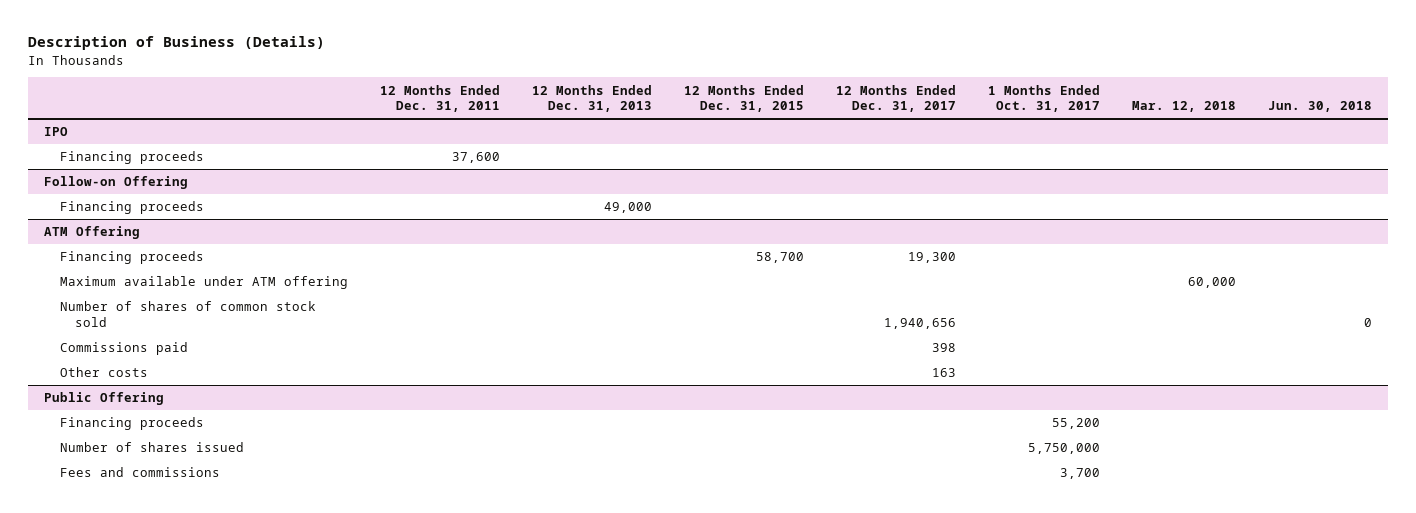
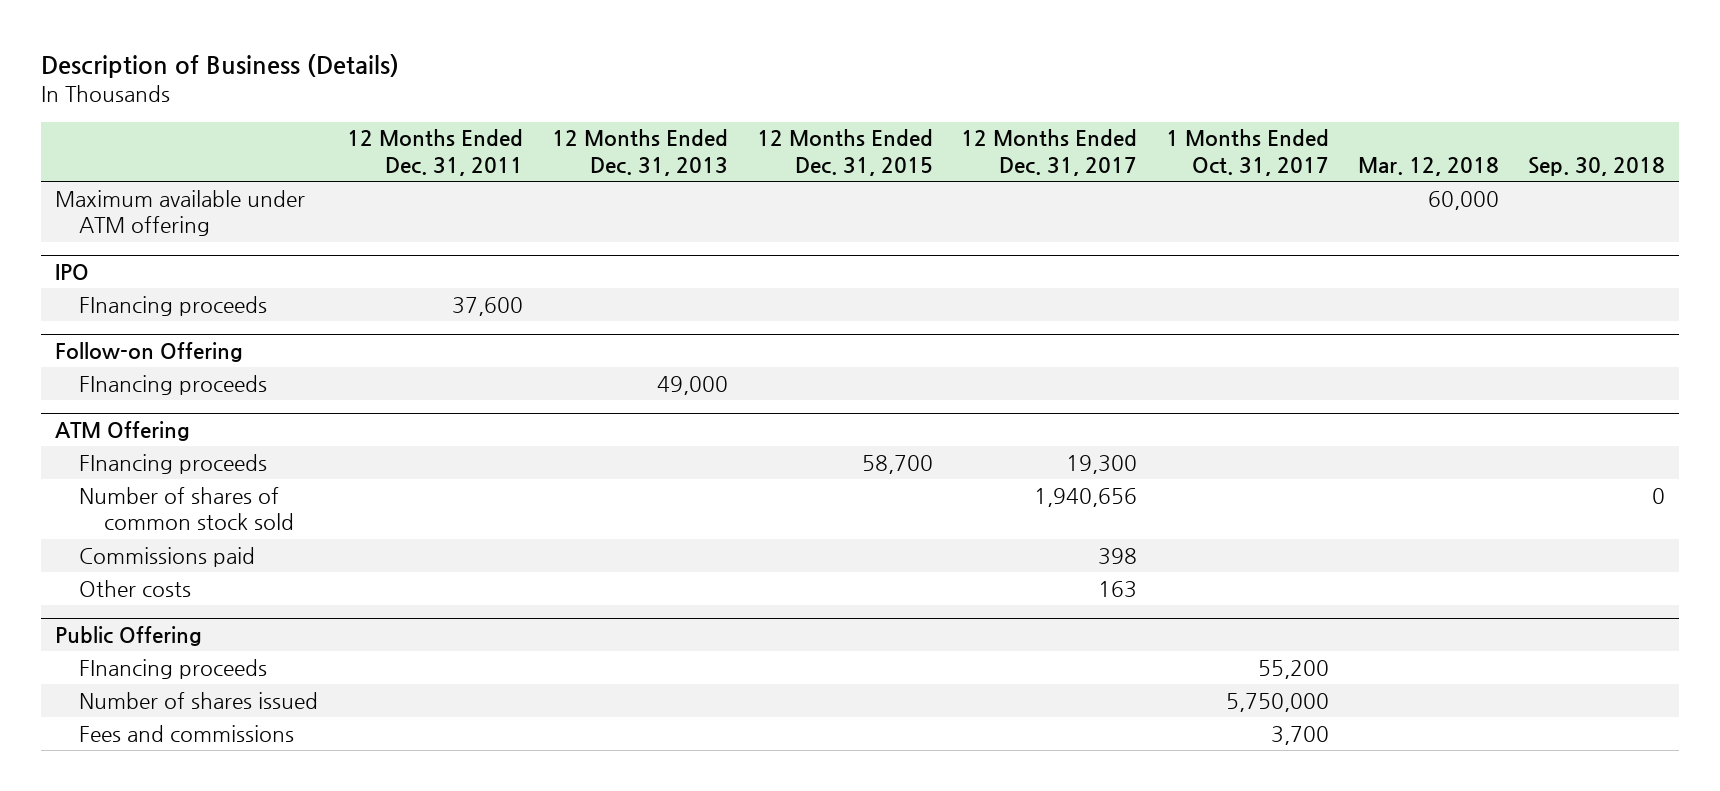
[1268,101,1373,113] Jun. 30, 2018 -> none
none -> [1527,157,1665,177] Sep. 30, 2018
none -> [55,189,306,237] Maximum available under ATM offering
[59,151,204,165] Financing proceeds -> [79,295,268,316] FInancing proceeds
[59,201,204,215] Financing proceeds -> [79,374,268,395] FInancing proceeds
[59,276,348,290] Maximum available under ATM offering -> none
[59,251,204,265] Financing proceeds -> [79,453,268,474] FInancing proceeds
[59,417,204,431] Financing proceeds -> [79,658,268,679] FInancing proceeds

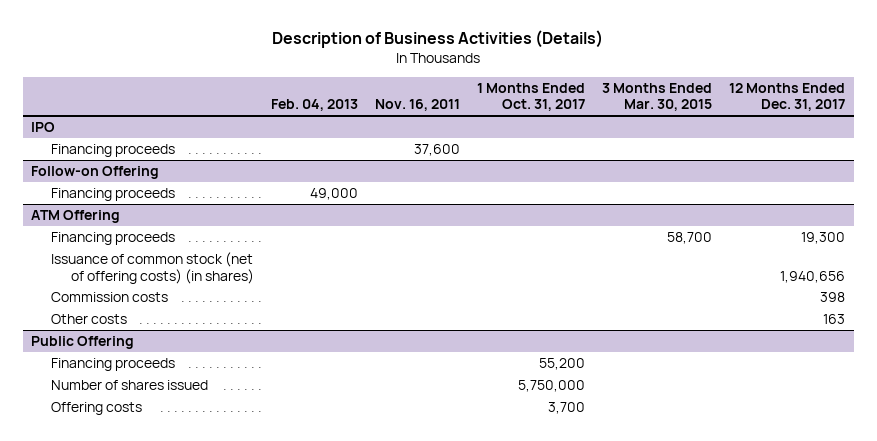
[40,53,399,78] Description of Business (Details) -> [272,30,604,49] Description of Business Activities (Details)
[347,129,524,177] 12 Months Ended Dec. 31, 2011 -> none
[551,129,728,177] 12 Months Ended Dec. 31, 2013 -> none
[756,129,933,177] 12 Months Ended Dec. 31, 2015 -> none
[1357,157,1499,177] Mar. 12, 2018 -> none
[1527,157,1665,177] Sep. 30, 2018 -> none
none -> [270,99,358,112] Feb. 04, 2013
none -> [375,99,461,112] Nov. 16, 2011
none -> [602,82,713,112] 3 Months Ended Mar. 30, 2015
[55,189,306,237] Maximum available under ATM offering -> none
[79,295,268,316] FInancing proceeds -> [51,143,176,157] Financing proceeds
[79,374,268,395] FInancing proceeds -> [51,187,176,201] Financing proceeds
[79,453,268,474] FInancing proceeds -> [51,231,176,245] Financing proceeds
[79,486,294,531] Number of shares of common stock sold -> [51,251,254,284] Issuance of common stock (net of offering costs) (in shares)
[79,546,256,567] Commissions paid -> [51,291,169,302] Commission costs
[79,658,268,679] FInancing proceeds -> [51,357,176,371] Financing proceeds
[79,724,295,742] Fees and commissions -> none
none -> [51,401,143,415] Offering costs

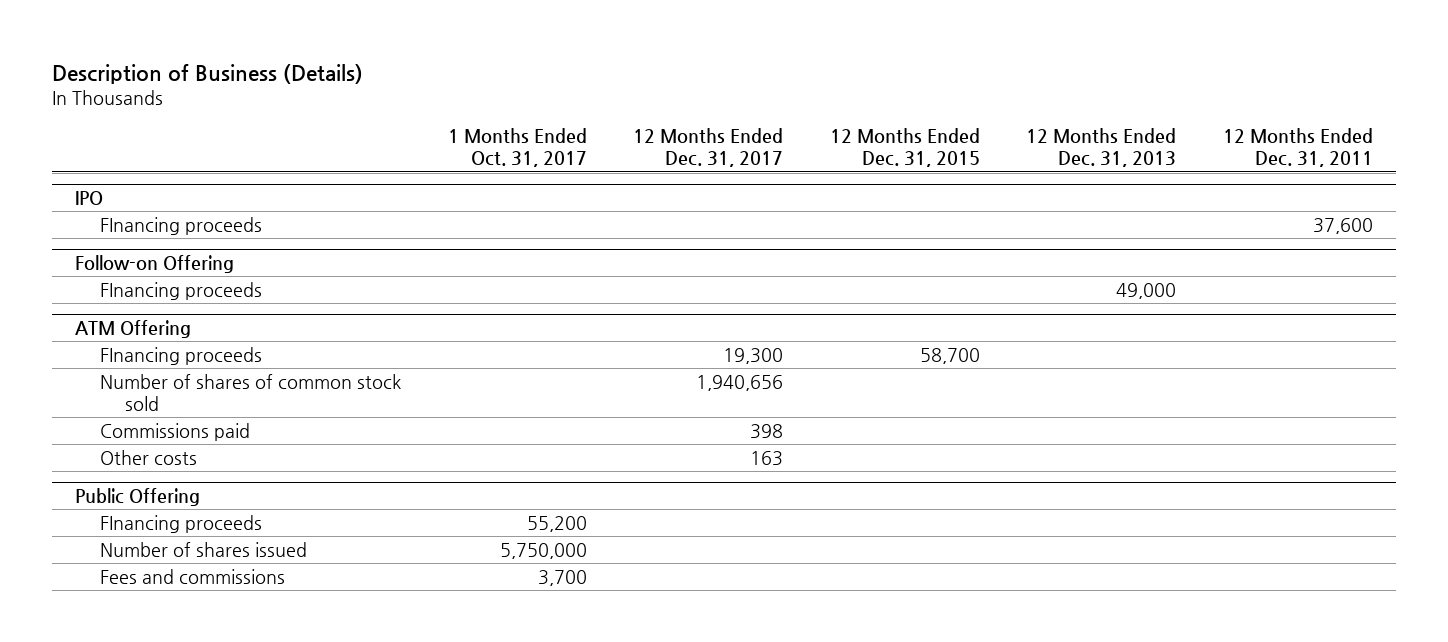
[272,30,604,49] Description of Business Activities (Details) -> [52,64,364,85] Description of Business (Details)
[270,99,358,112] Feb. 04, 2013 -> none
[375,99,461,112] Nov. 16, 2011 -> none
[602,82,713,112] 3 Months Ended Mar. 30, 2015 -> none
none -> [829,128,980,168] 12 Months Ended Dec. 31, 2015
none -> [1026,128,1177,168] 12 Months Ended Dec. 31, 2013
none -> [1222,128,1373,168] 12 Months Ended Dec. 31, 2011
[51,143,176,157] Financing proceeds -> [100,217,263,236] FInancing proceeds
[51,187,176,201] Financing proceeds -> [100,282,263,301] FInancing proceeds
[51,231,176,245] Financing proceeds -> [100,347,263,366] FInancing proceeds
[51,251,254,284] Issuance of common stock (net of offering costs) (in shares) -> [100,374,402,412] Number of shares of common stock sold
[51,291,169,302] Commission costs -> [100,423,251,442] Commissions paid
[51,357,176,371] Financing proceeds -> [100,515,263,534] FInancing proceeds
[51,401,143,415] Offering costs -> none
none -> [100,569,286,585] Fees and commissions

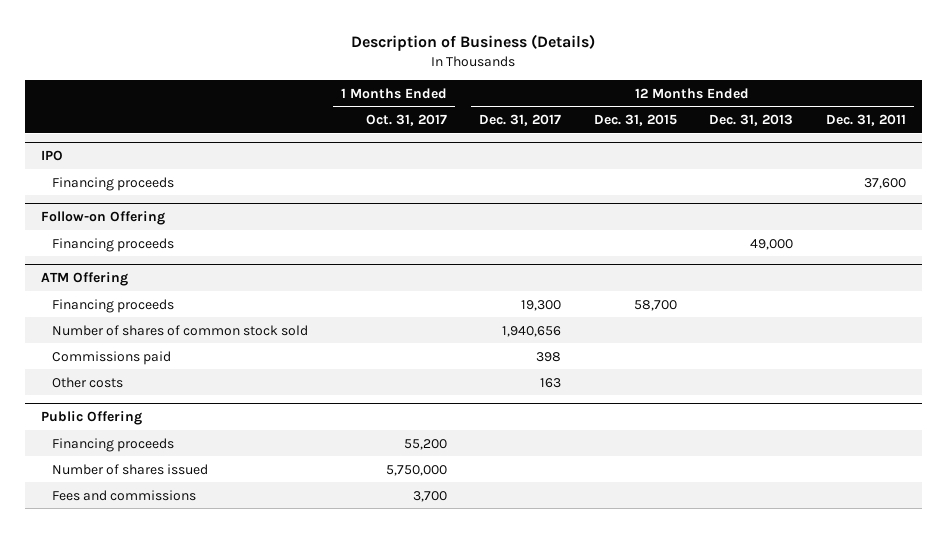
[100,217,263,236] FInancing proceeds -> [52,176,175,191] Financing proceeds
[100,282,263,301] FInancing proceeds -> [52,237,175,252] Financing proceeds
[100,347,263,366] FInancing proceeds -> [52,298,175,313] Financing proceeds
[100,515,263,534] FInancing proceeds -> [52,437,175,452] Financing proceeds

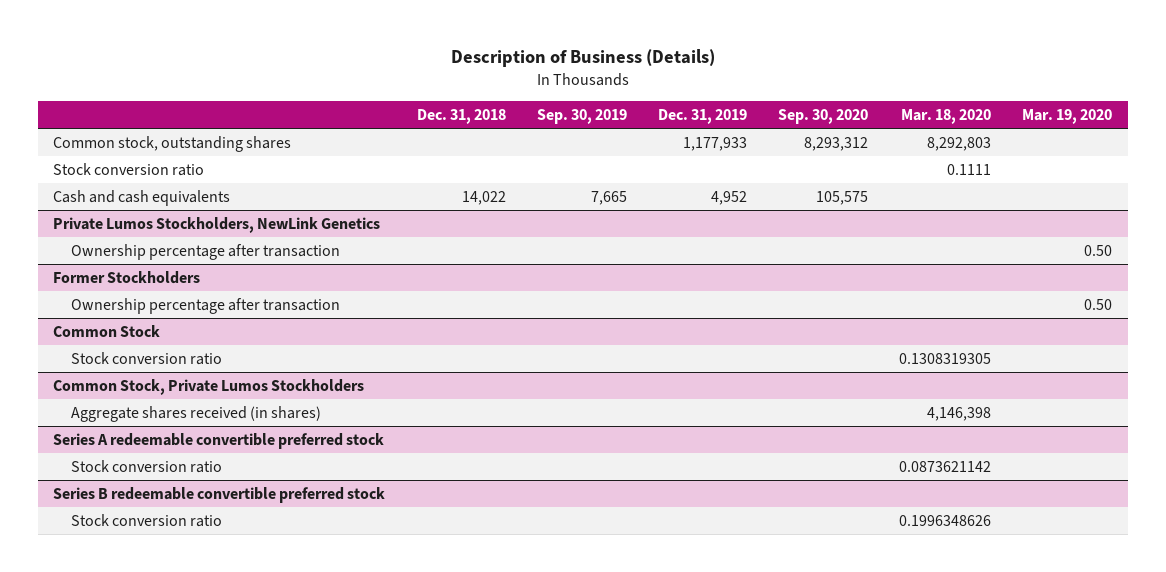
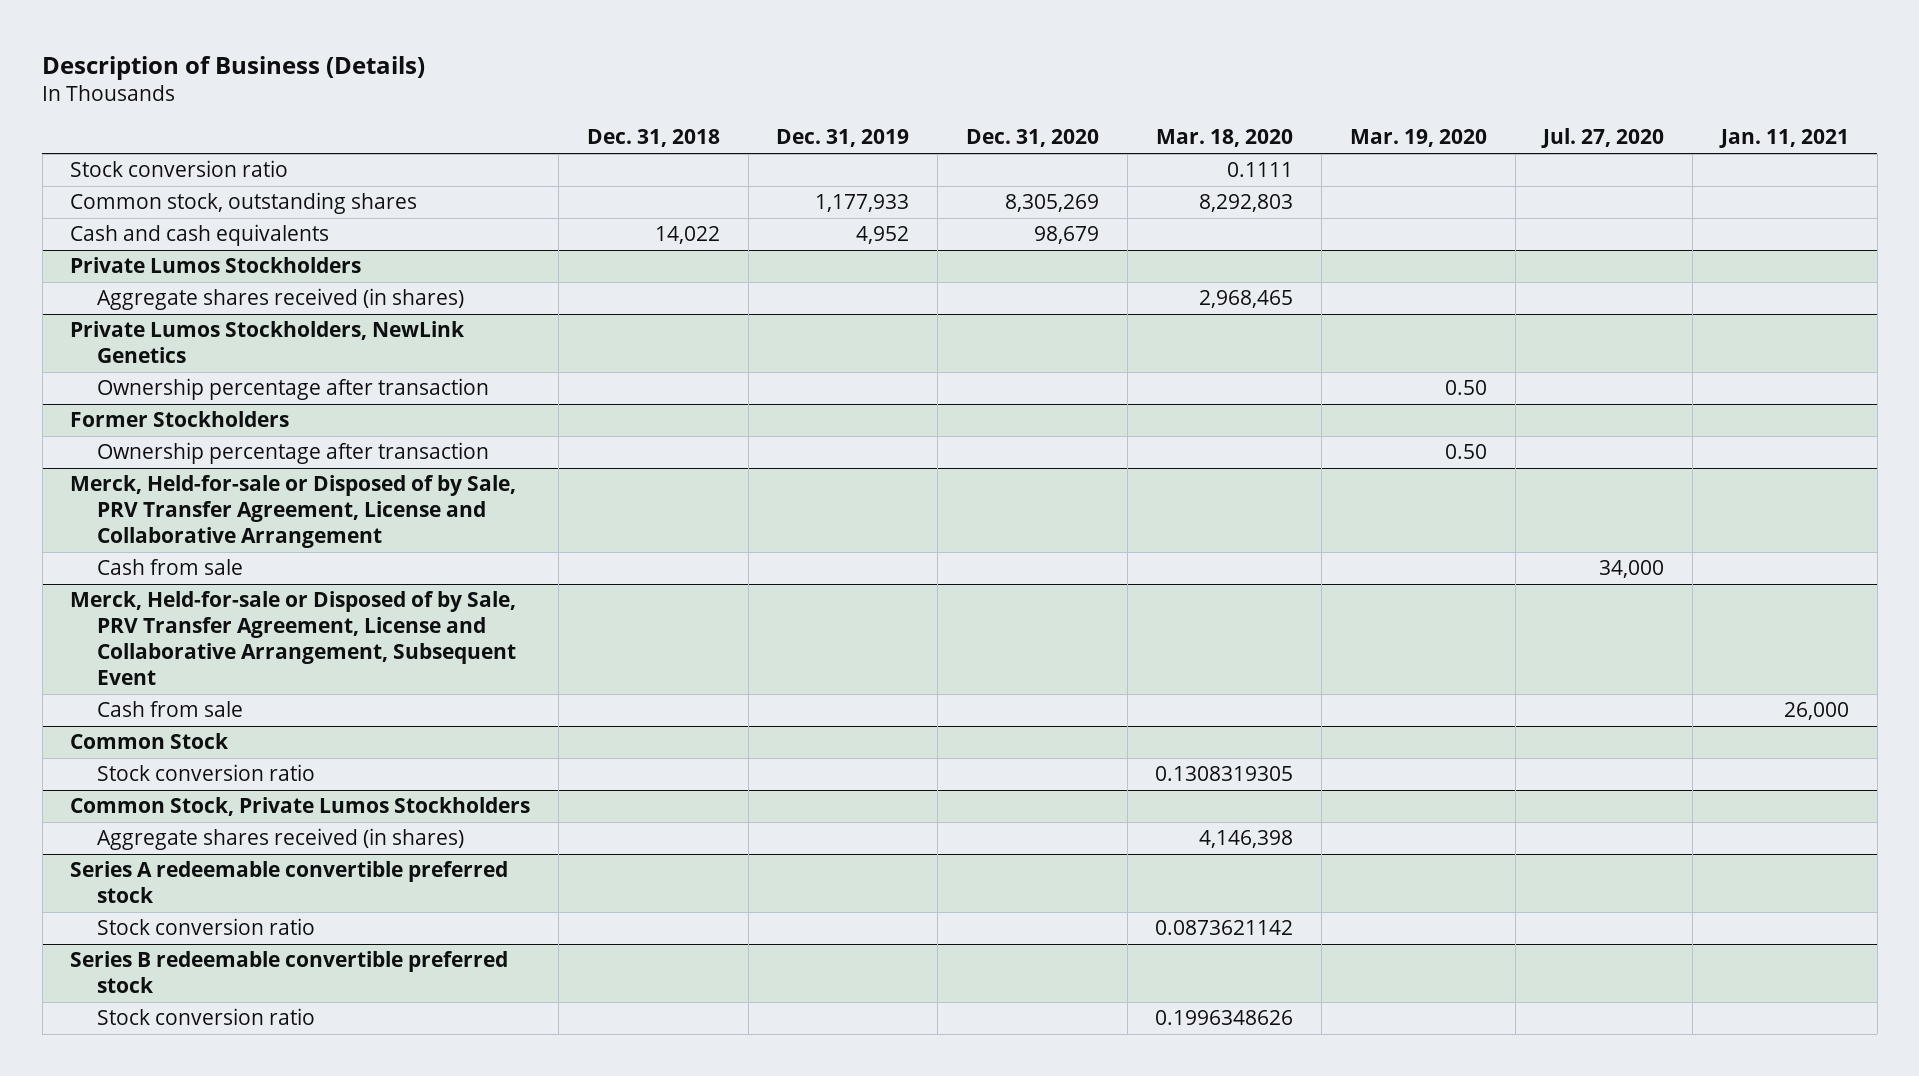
[536,108,627,124] Sep. 30, 2019 -> none
[777,108,868,124] Sep. 30, 2020 -> none
none -> [965,129,1099,148] Dec. 31, 2020
none -> [1541,128,1665,149] Jul. 27, 2020
none -> [1718,129,1849,149] Jan. 11, 2021
[53,136,292,153] Common stock, outstanding shares -> [70,192,418,215] Common stock, outstanding shares
none -> [70,257,362,274] Private Lumos Stockholders
none -> [96,288,464,311] Aggregate shares received (in shares)
none -> [70,475,517,549] Merck, Held-for-sale or Disposed of by Sale, PRV Transfer Agreement, License and Collaborative Arrangement
none -> [96,559,243,576] Cash from sale
none -> [70,591,517,686] Merck, Held-for-sale or Disposed of by Sale, PRV Transfer Agreement, License and Collaborative Arrangement, Subsequent Event
none -> [96,701,243,718] Cash from sale

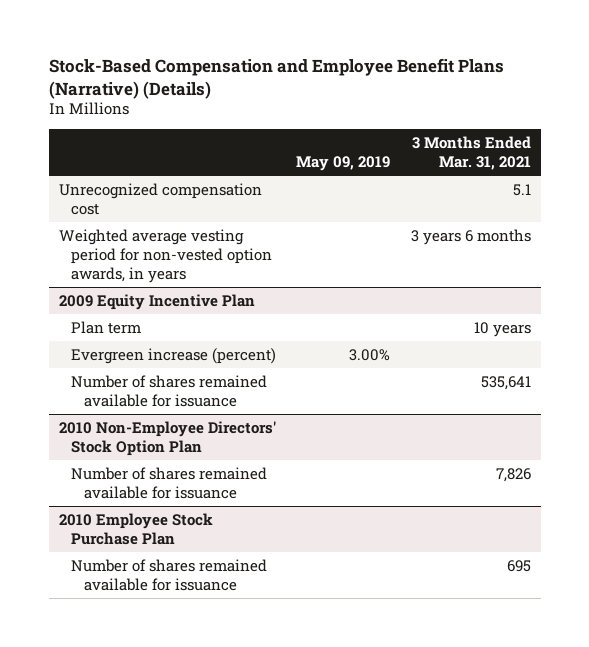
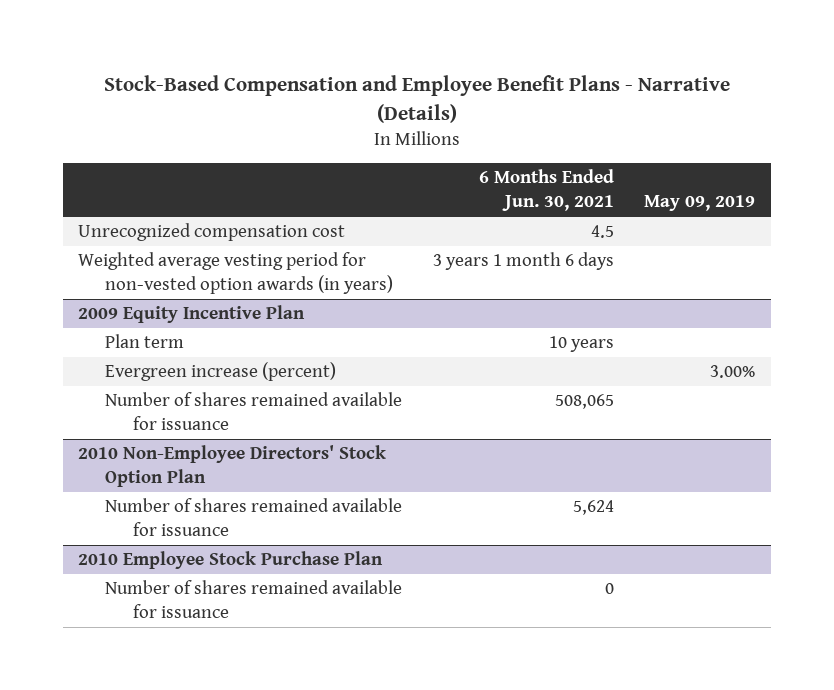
[48,57,504,99] Stock-Based Compensation and Employee Benefit Plans (Narrative) (Details) -> [103,75,730,123] Stock-Based Compensation and Employee Benefit Plans - Narrative (Details)
[411,136,531,171] 3 Months Ended Mar. 31, 2021 -> none
none -> [478,169,614,212] 6 Months Ended Jun. 30, 2021
[58,228,273,283] Weighted average vesting period for non-vested option awards, in years -> [78,252,394,295] Weighted average vesting period for non-vested option awards (in years)

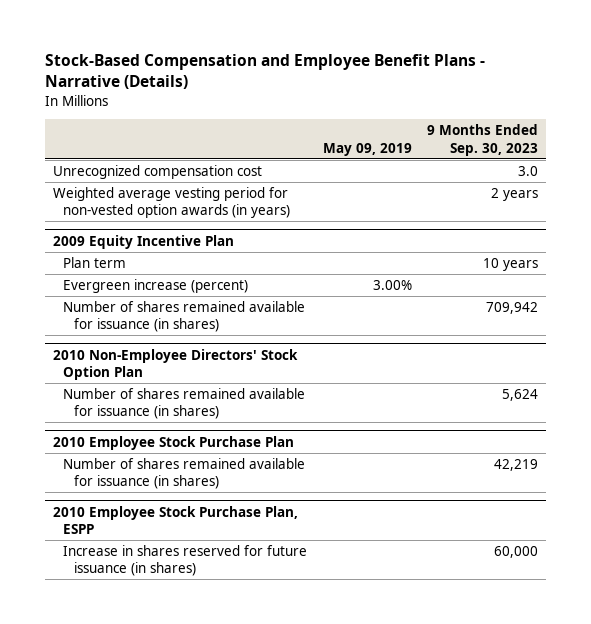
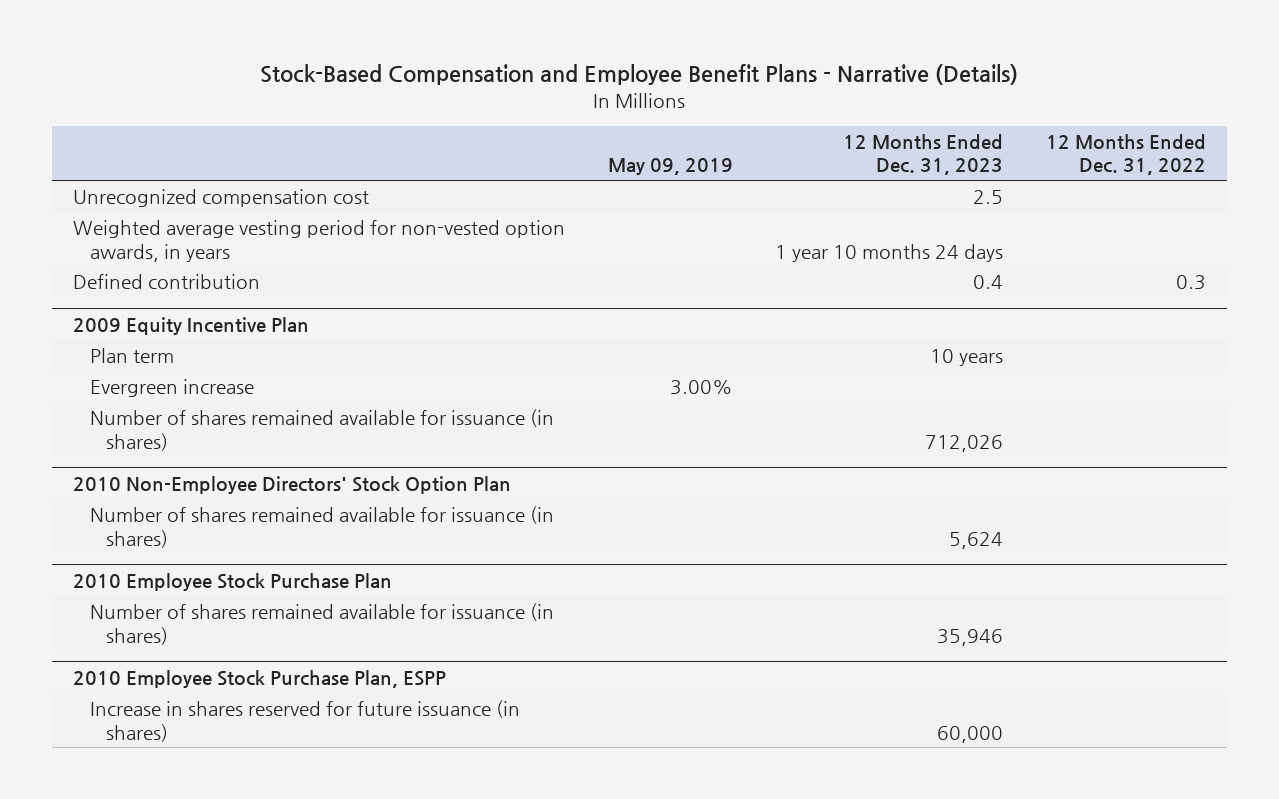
[427,124,539,156] 9 Months Ended Sep. 30, 2023 -> none
none -> [843,133,1004,176] 12 Months Ended Dec. 31, 2023
none -> [1045,133,1206,176] 12 Months Ended Dec. 31, 2022
[52,187,291,219] Weighted average vesting period for non-vested option awards (in years) -> [72,220,565,262] Weighted average vesting period for non-vested option awards, in years
none -> [72,274,260,290] Defined contribution
[63,279,249,294] Evergreen increase (percent) -> [89,379,254,398] Evergreen increase

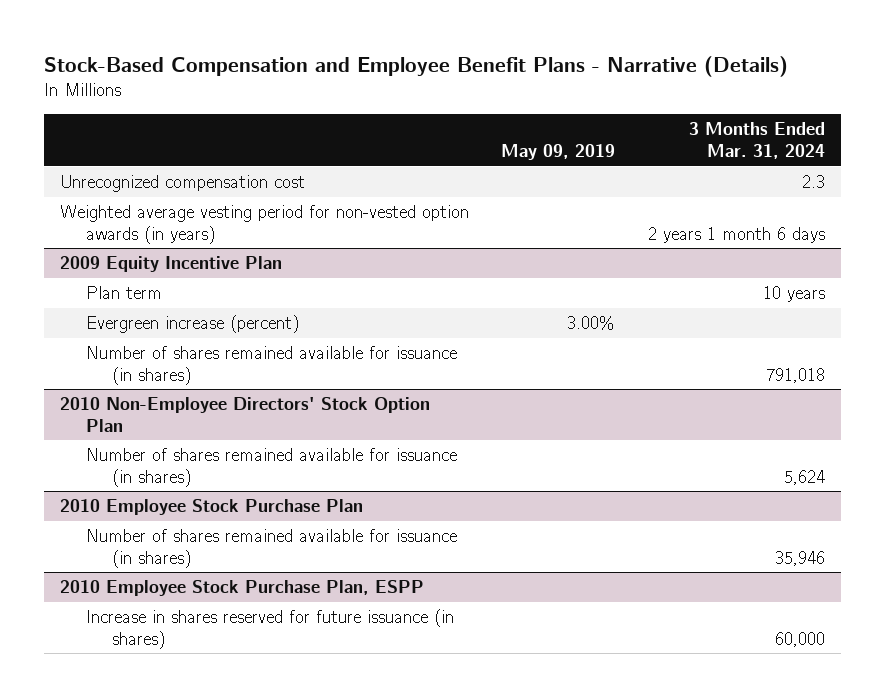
[843,133,1004,176] 12 Months Ended Dec. 31, 2023 -> none
[1045,133,1206,176] 12 Months Ended Dec. 31, 2022 -> none
none -> [688,122,825,159] 3 Months Ended Mar. 31, 2024
[72,274,260,290] Defined contribution -> none
[72,220,565,262] Weighted average vesting period for non-vested option awards, in years -> [59,205,469,244] Weighted average vesting period for non-vested option awards (in years)
[89,379,254,398] Evergreen increase -> [86,315,300,334] Evergreen increase (percent)

